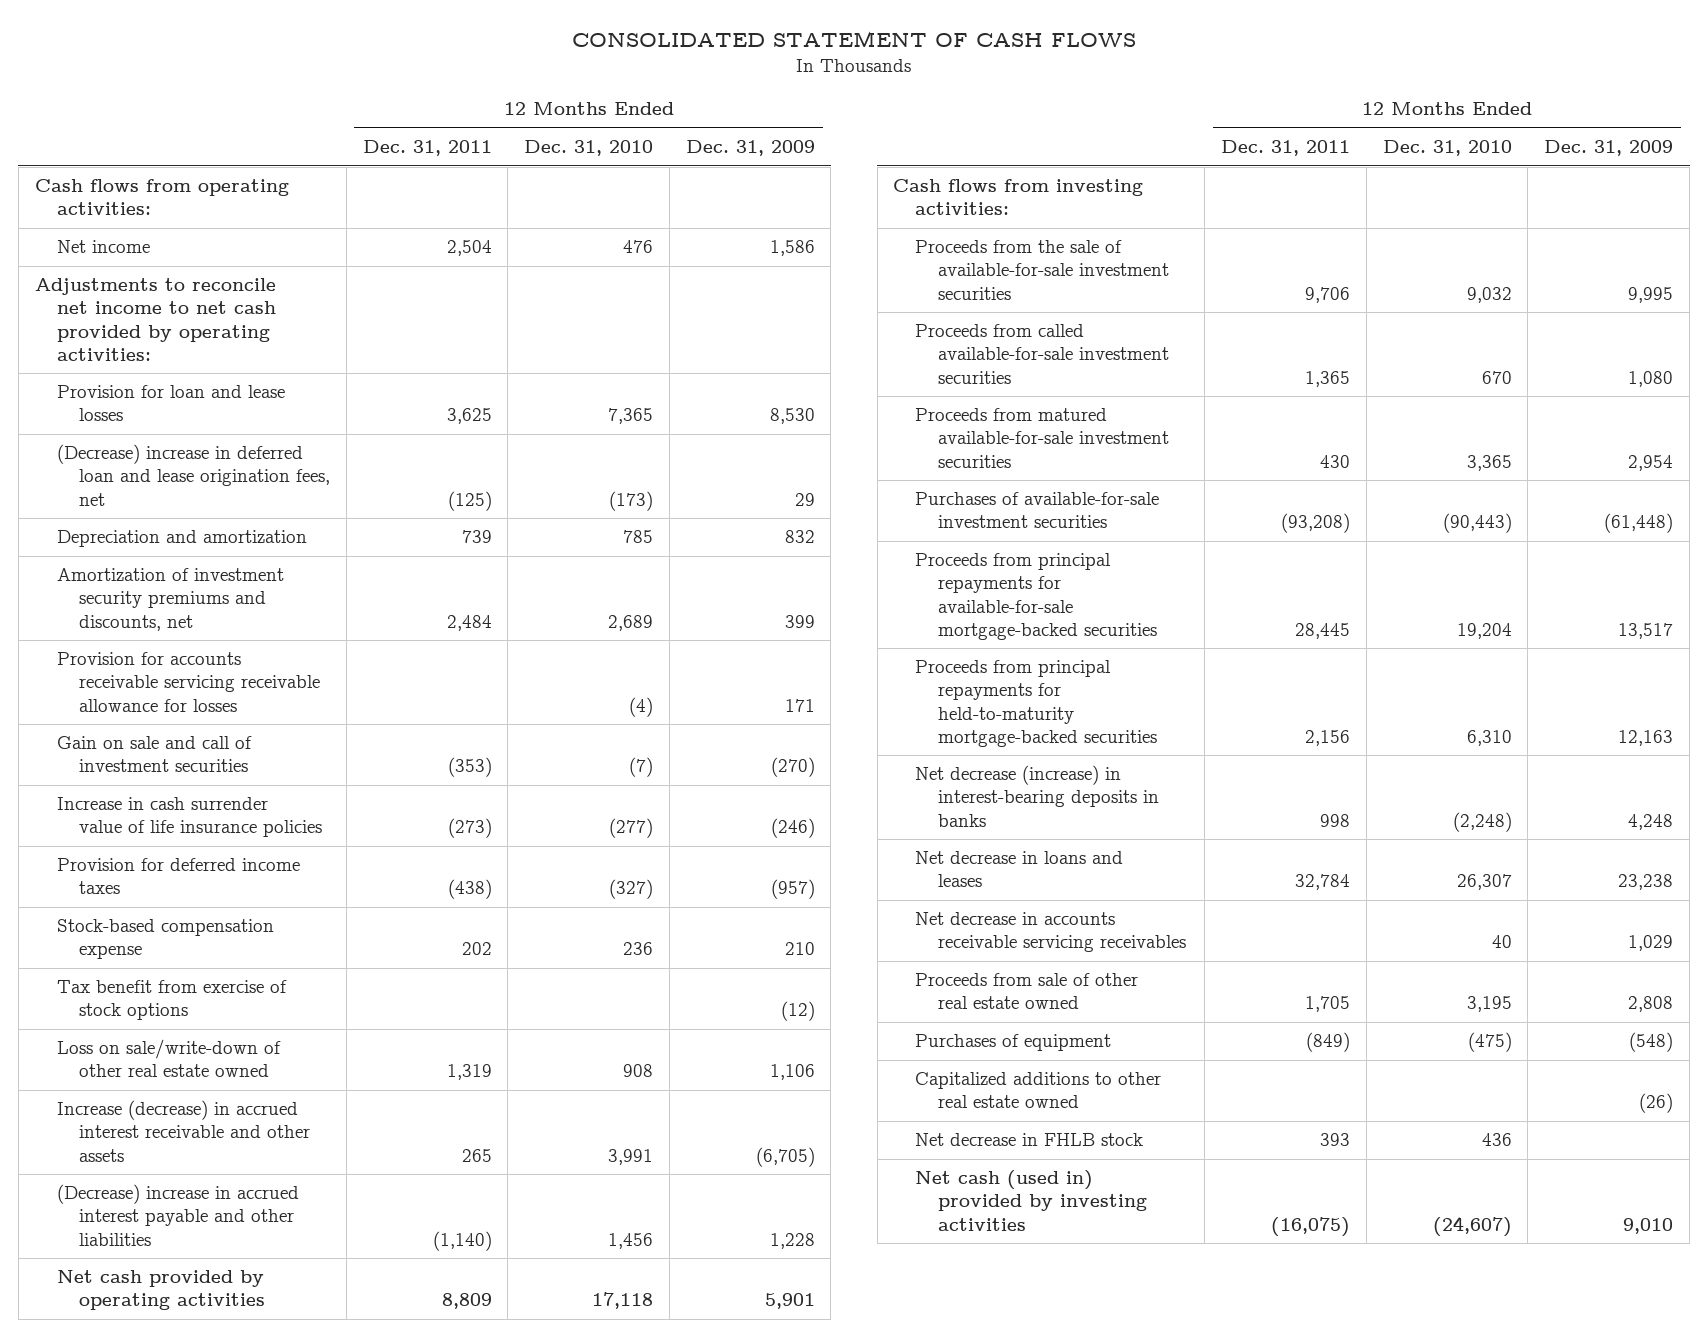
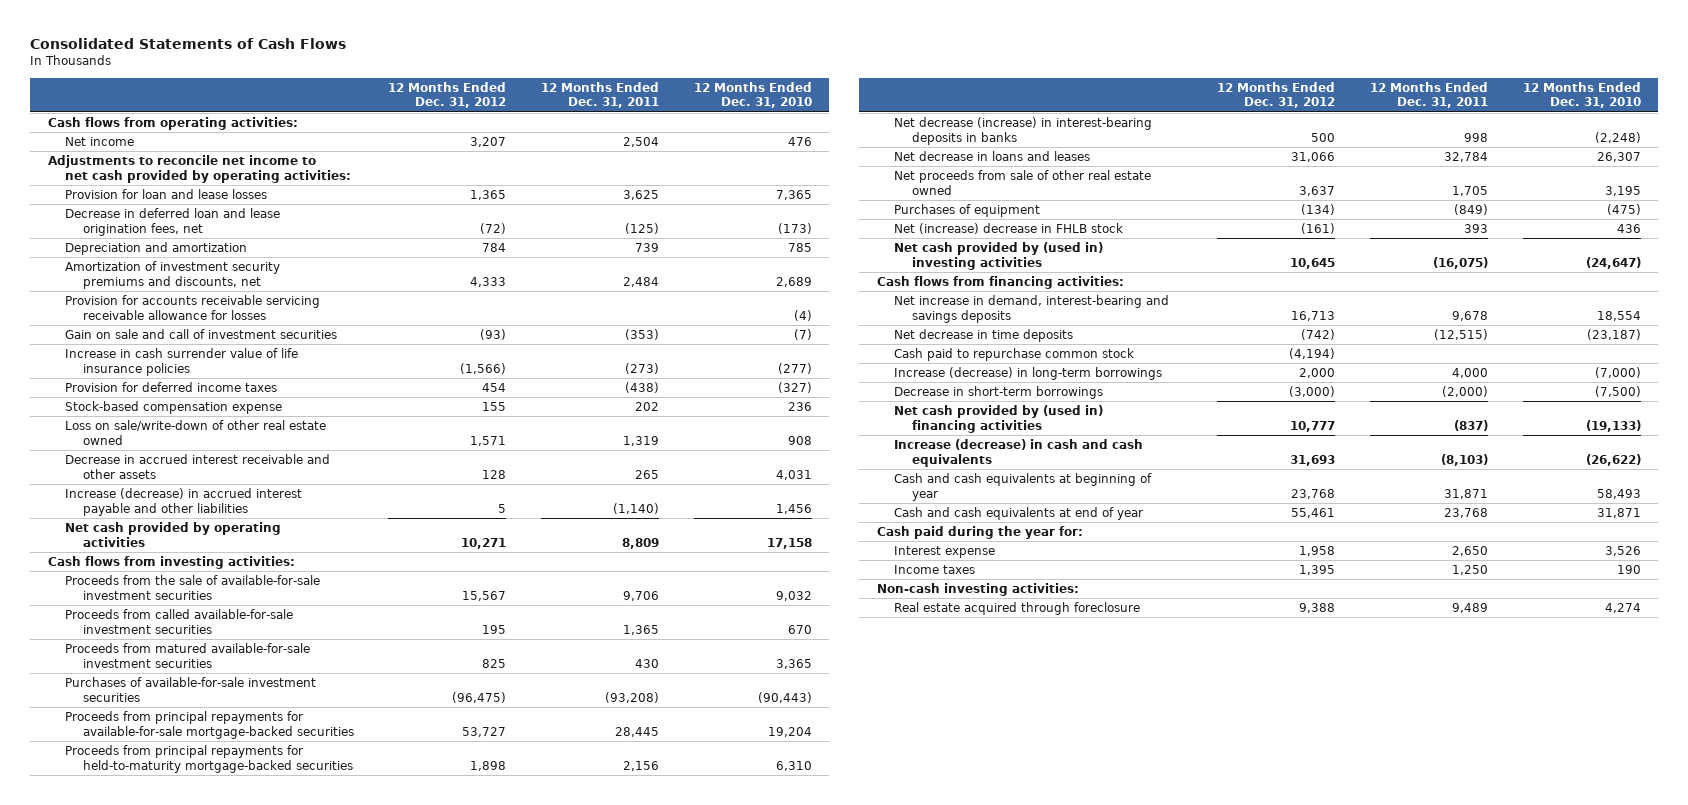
[572,31,1137,48] CONSOLIDATED STATEMENT OF CASH FLOWS -> [30,38,347,50] Consolidated Statements of Cash Flows
[685,140,815,157] Dec. 31, 2009 -> none
none -> [388,81,507,109] 12 Months Ended Dec. 31, 2012
[56,444,331,506] (Decrease) increase in deferred loan and lease origination fees, net -> [65,208,281,236] Decrease in deferred loan and lease origination fees, net
[56,980,287,1021] Tax benefit from exercise of stock options -> none
[56,1100,311,1162] Increase (decrease) in accrued interest receivable and other assets -> [65,454,331,479] Decrease in accrued interest receivable and other assets
[608,1148,654,1165] 3,991 -> [775,469,812,480] 4,031
[56,1184,299,1246] (Decrease) increase in accrued interest payable and other liabilities -> [65,488,303,516] Increase (decrease) in accrued interest payable and other liabilities
[592,1292,654,1310] 17,118 -> [766,537,812,549] 17,158
[915,912,1186,953] Net decrease in accounts receivable servicing receivables -> none
[915,973,1139,1010] Proceeds from sale of other real estate owned -> [894,170,1152,195] Net proceeds from sale of other real estate owned
[915,1072,1162,1109] Capitalized additions to other real estate owned -> none
[915,1133,1144,1147] Net decrease in FHLB stock -> [894,223,1124,235] Net (increase) decrease in FHLB stock
[915,1170,1147,1231] Net cash (used in) provided by investing activities -> [894,242,1104,270] Net cash provided by (used in) investing activities
[1432,1215,1512,1237] (24,607) -> [1585,256,1641,269] (24,647)
none -> [876,276,1124,290] Cash flows from financing activities:
none -> [894,295,1170,323] Net increase in demand, interest-bearing and savings deposits
none -> [894,329,1074,343] Net decrease in time deposits
none -> [894,348,1135,362] Cash paid to repurchase common stock
none -> [894,367,1163,381] Increase (decrease) in long-term borrowings
none -> [894,386,1104,400] Decrease in short-term borrowings
none -> [894,405,1104,433] Net cash provided by (used in) financing activities
none -> [894,439,1144,467] Increase (decrease) in cash and cash equivalents
none -> [894,473,1153,501] Cash and cash equivalents at beginning of year
none -> [894,507,1144,521] Cash and cash equivalents at end of year
none -> [876,526,1083,540] Cash paid during the year for:
none -> [894,546,996,559] Interest expense
none -> [894,565,976,575] Income taxes
none -> [876,583,1079,597] Non-cash investing activities:
none -> [894,602,1141,616] Real estate acquired through foreclosure

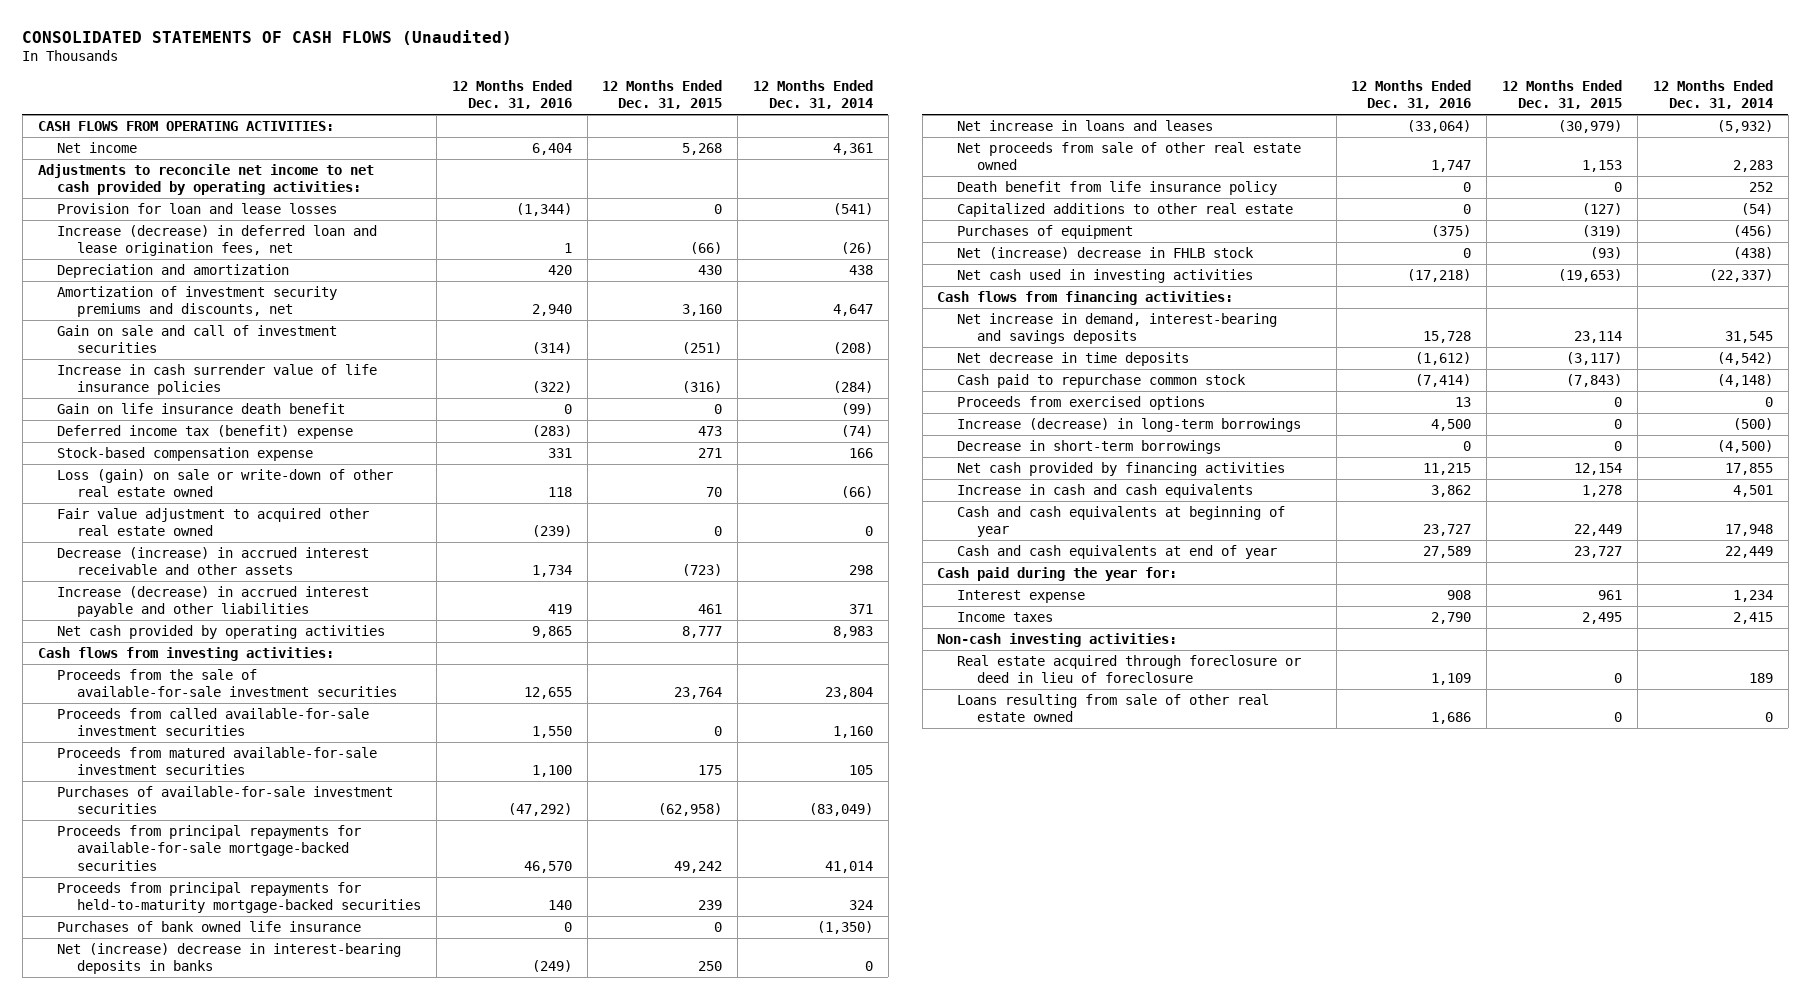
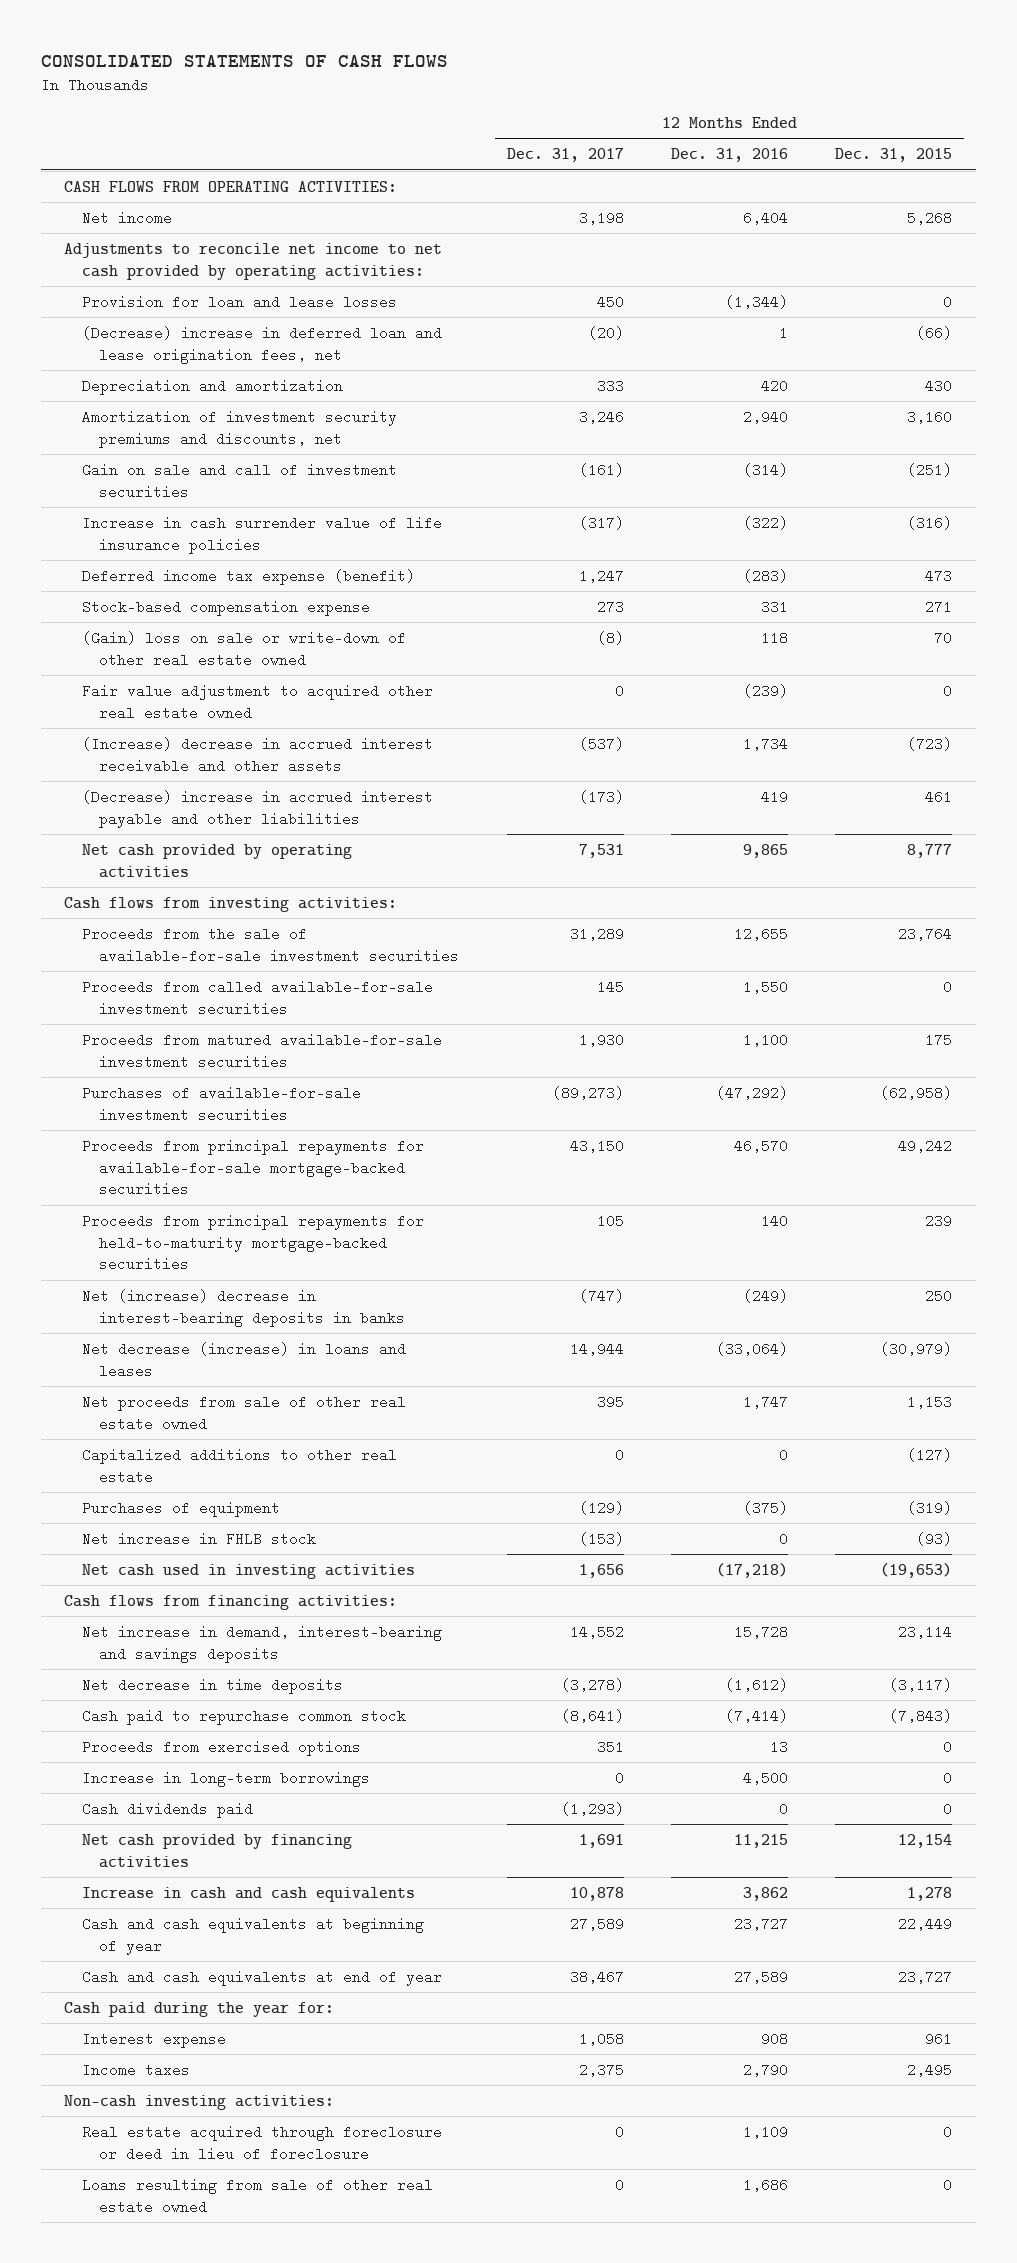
[22,30,513,46] CONSOLIDATED STATEMENTS OF CASH FLOWS (Unaudited) -> [40,55,448,68] CONSOLIDATED STATEMENTS OF CASH FLOWS
[753,79,874,110] 12 Months Ended Dec. 31, 2014 -> none
none -> [506,148,624,163] Dec. 31, 2017
[57,224,378,257] Increase (decrease) in deferred loan and lease origination fees, net -> [81,325,442,364] (Decrease) increase in deferred loan and lease origination fees, net
[57,402,346,414] Gain on life insurance death benefit -> none
[57,424,354,439] Deferred income tax (benefit) expense -> [81,568,415,585] Deferred income tax expense (benefit)
[57,468,394,498] Loss (gain) on sale or write-down of other real estate owned -> [81,630,406,667] (Gain) loss on sale or write-down of other real estate owned
[57,546,370,576] Decrease (increase) in accrued interest receivable and other assets -> [81,736,433,773] (Increase) decrease in accrued interest receivable and other assets
[57,585,370,618] Increase (decrease) in accrued interest payable and other liabilities -> [81,789,433,828] (Decrease) increase in accrued interest payable and other liabilities
[57,920,362,932] Purchases of bank owned life insurance -> none
[957,119,1214,131] Net increase in loans and leases -> [81,1341,406,1378] Net decrease (increase) in loans and leases
[957,180,1278,195] Death benefit from life insurance policy -> none
[957,246,1255,259] Net (increase) decrease in FHLB stock -> [81,1531,316,1546] Net increase in FHLB stock
[957,439,1222,454] Decrease in short-term borrowings -> none
[957,417,1302,432] Increase (decrease) in long-term borrowings -> [81,1770,370,1787] Increase in long-term borrowings
none -> [81,1801,253,1818] Cash dividends paid

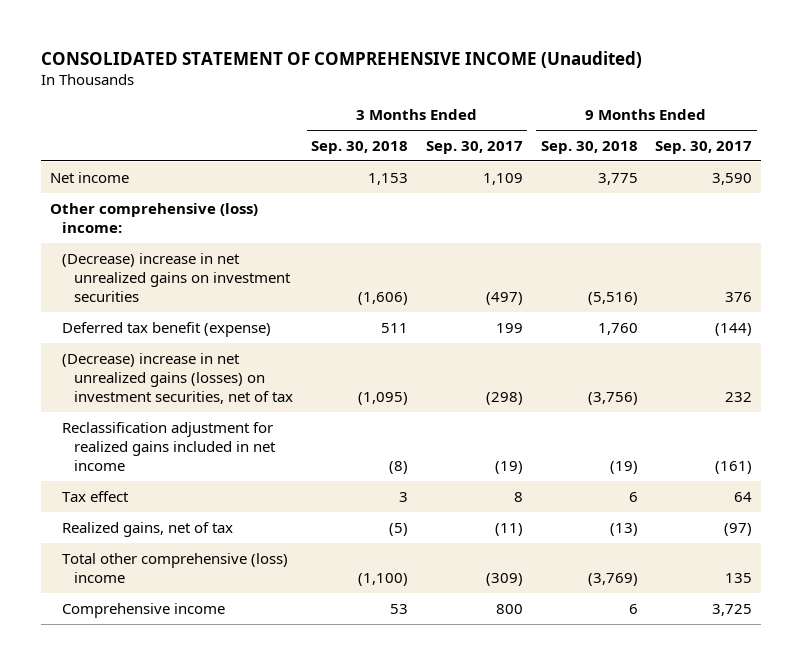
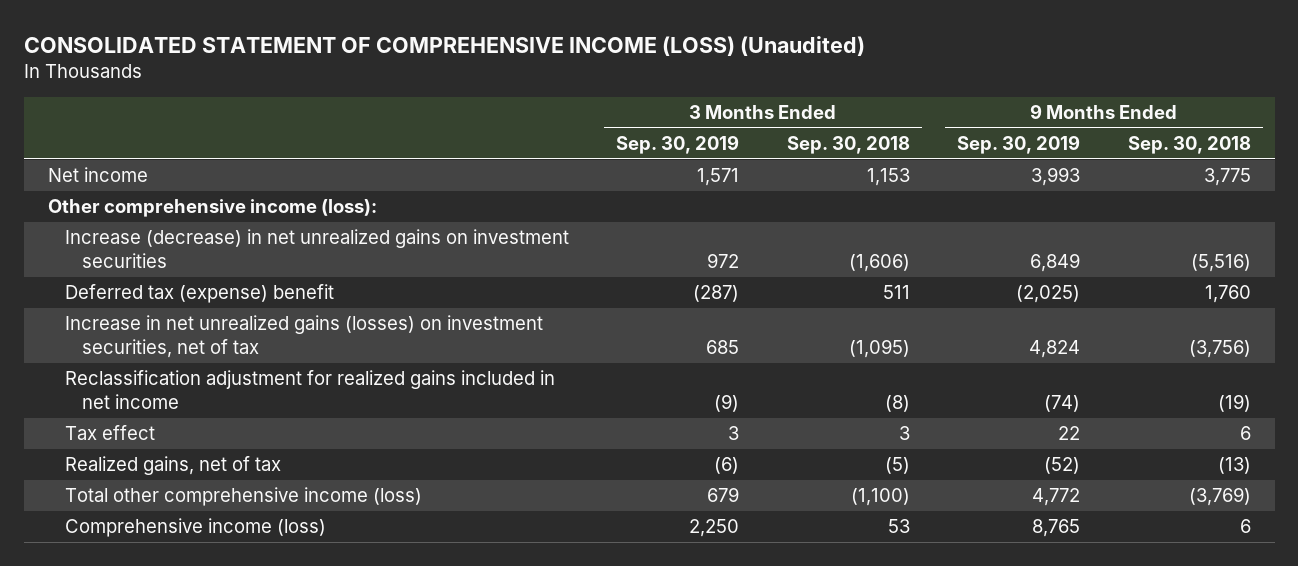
[41,50,643,68] CONSOLIDATED STATEMENT OF COMPREHENSIVE INCOME (Unaudited) -> [23,35,865,56] CONSOLIDATED STATEMENT OF COMPREHENSIVE INCOME (LOSS) (Unaudited)
[425,140,523,154] Sep. 30, 2017 -> none
[655,140,753,154] Sep. 30, 2017 -> none
none -> [616,135,740,155] Sep. 30, 2019
none -> [957,135,1081,155] Sep. 30, 2019
[50,202,259,233] Other comprehensive (loss) income: -> [47,199,377,218] Other comprehensive income (loss):
[62,252,292,302] (Decrease) increase in net unrealized gains on investment securities -> [64,229,569,269] Increase (decrease) in net unrealized gains on investment securities
[62,321,272,337] Deferred tax benefit (expense) -> [64,284,334,304] Deferred tax (expense) benefit
[62,352,294,404] (Decrease) increase in net unrealized gains (losses) on investment securities, net of tax -> [64,315,543,359] Increase in net unrealized gains (losses) on investment securities, net of tax
[62,552,289,583] Total other comprehensive (loss) income -> [64,487,422,507] Total other comprehensive income (loss)
[62,602,226,618] Comprehensive income -> [64,518,326,538] Comprehensive income (loss)

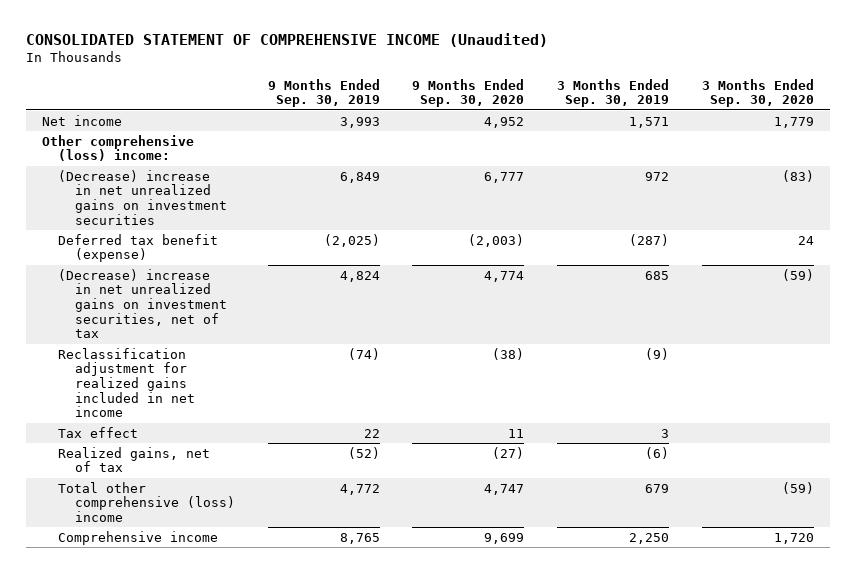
[23,35,865,56] CONSOLIDATED STATEMENT OF COMPREHENSIVE INCOME (LOSS) (Unaudited) -> [25,33,548,48] CONSOLIDATED STATEMENT OF COMPREHENSIVE INCOME (Unaudited)
[786,136,910,155] Sep. 30, 2018 -> none
[1127,136,1251,155] Sep. 30, 2018 -> none
none -> [412,78,525,108] 9 Months Ended Sep. 30, 2020
none -> [702,78,815,108] 3 Months Ended Sep. 30, 2020
[47,199,377,218] Other comprehensive income (loss): -> [41,134,194,162] Other comprehensive (loss) income:
[64,229,569,269] Increase (decrease) in net unrealized gains on investment securities -> [58,169,227,225] (Decrease) increase in net unrealized gains on investment securities
[64,284,334,304] Deferred tax (expense) benefit -> [58,233,219,263] Deferred tax benefit (expense)
[64,315,543,359] Increase in net unrealized gains (losses) on investment securities, net of tax -> [58,268,227,339] (Decrease) increase in net unrealized gains on investment securities, net of tax
[64,487,422,507] Total other comprehensive income (loss) -> [58,481,235,522] Total other comprehensive (loss) income
[64,518,326,538] Comprehensive income (loss) -> [58,530,219,545] Comprehensive income

